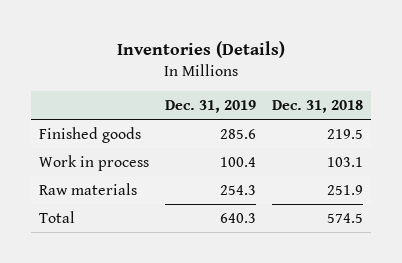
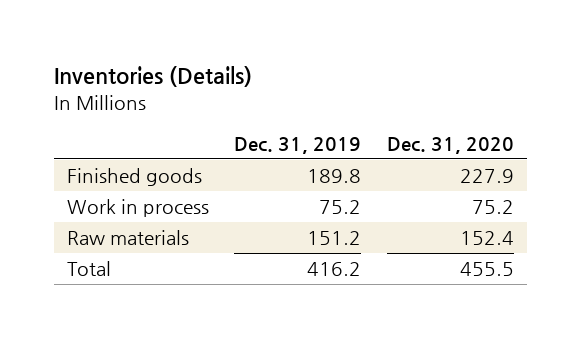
[271,100,363,114] Dec. 31, 2018 -> none
none -> [387,136,515,154] Dec. 31, 2020
[219,128,256,139] 285.6 -> [307,169,362,184] 189.8
[219,156,256,167] 100.4 -> [319,200,362,215] 75.2
[219,184,256,195] 254.3 -> [307,231,362,246] 151.2
[219,212,256,223] 640.3 -> [307,262,362,277] 416.2

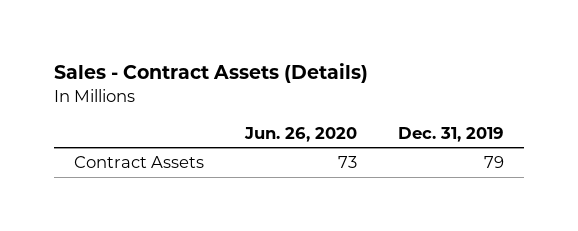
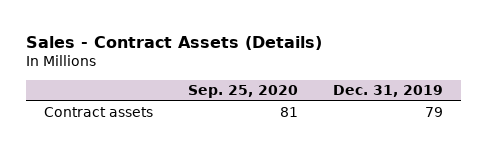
[243,126,357,142] Jun. 26, 2020 -> none
none -> [188,85,299,99] Sep. 25, 2020
[74,156,205,169] Contract Assets -> [43,107,153,118] Contract assets

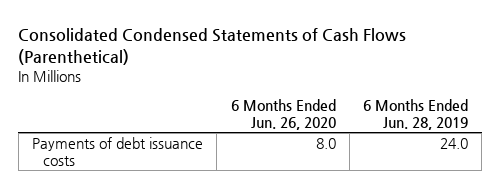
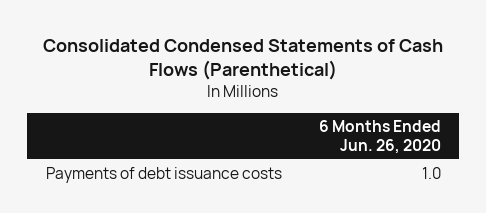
[363,99,469,131] 6 Months Ended Jun. 28, 2019 -> none
[315,138,336,150] 8.0 -> [421,166,441,179] 1.0

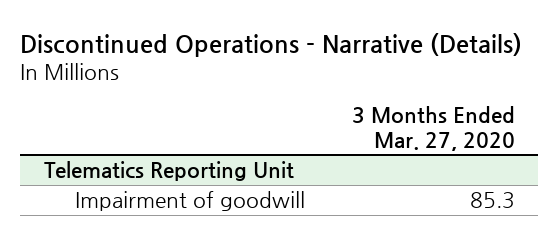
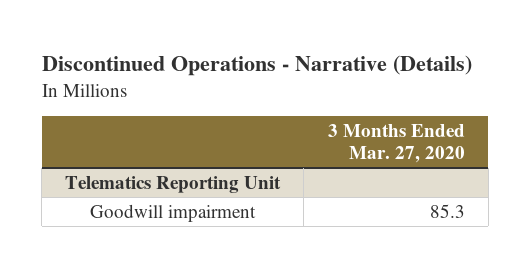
[74,191,305,212] Impairment of goodwill -> [90,203,257,222] Goodwill impairment

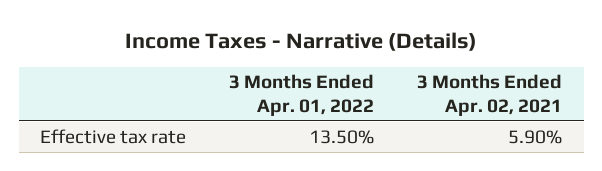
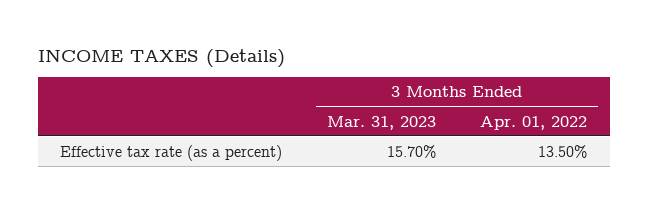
[125,32,478,52] Income Taxes - Narrative (Details) -> [38,48,286,68] INCOME TAXES (Details)
[417,74,563,117] 3 Months Ended Apr. 02, 2021 -> none
none -> [326,115,436,130] Mar. 31, 2023
[40,129,187,145] Effective tax rate -> [60,144,283,161] Effective tax rate (as a percent)

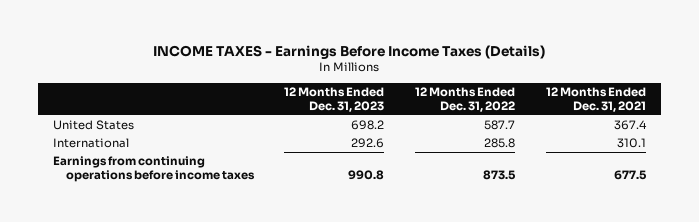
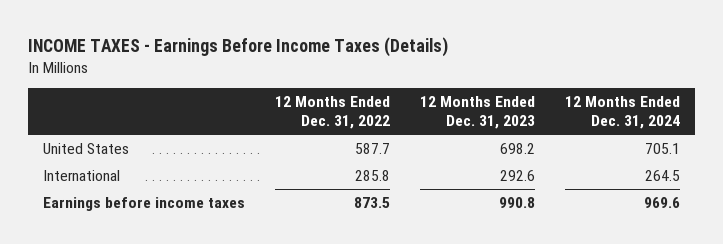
[545,87,646,112] 12 Months Ended Dec. 31, 2021 -> none
none -> [565,95,681,130] 12 Months Ended Dec. 31, 2024
[52,156,255,182] Earnings from continuing operations before income taxes -> [43,196,246,211] Earnings before income taxes

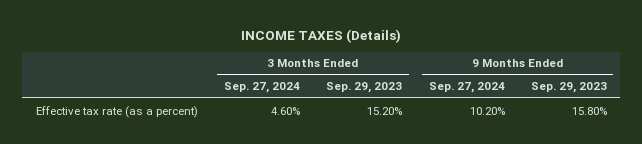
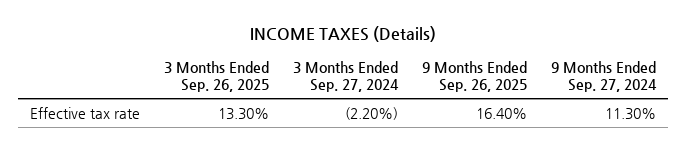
[326,82,403,94] Sep. 29, 2023 -> none
[530,82,607,94] Sep. 29, 2023 -> none
none -> [163,60,269,92] 3 Months Ended Sep. 26, 2025
none -> [421,60,527,92] 9 Months Ended Sep. 26, 2025
[35,105,198,118] Effective tax rate (as a percent) -> [29,106,140,119] Effective tax rate
[270,106,300,115] 4.60% -> [344,106,398,120] (2.20%)
[469,106,505,115] 10.20% -> [604,107,656,120] 11.30%

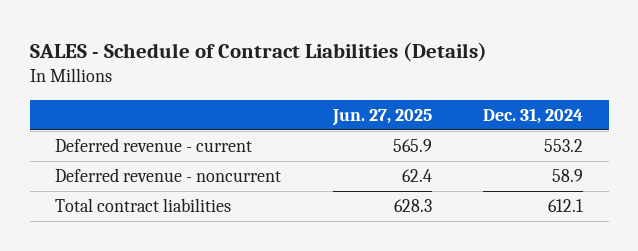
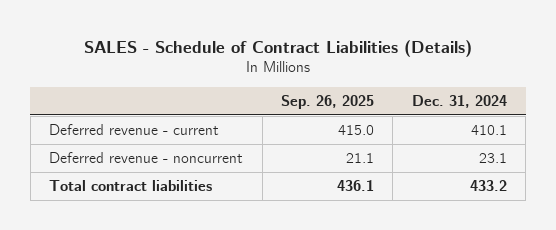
[331,108,432,126] Jun. 27, 2025 -> none
none -> [280,94,374,109] Sep. 26, 2025
[543,139,583,153] 553.2 -> [470,124,507,135] 410.1
[551,169,583,183] 58.9 -> [478,152,507,163] 23.1
[547,199,583,213] 612.1 -> [469,179,507,191] 433.2

